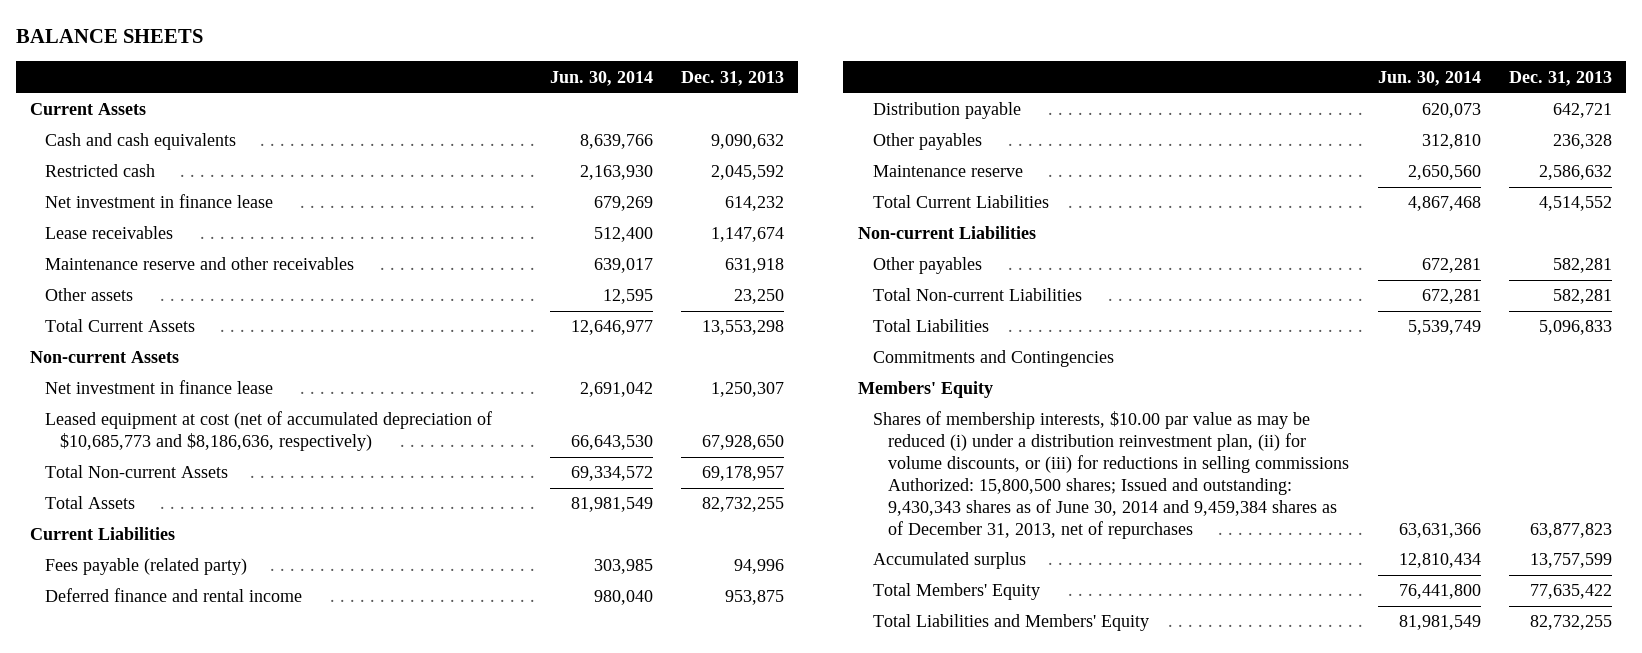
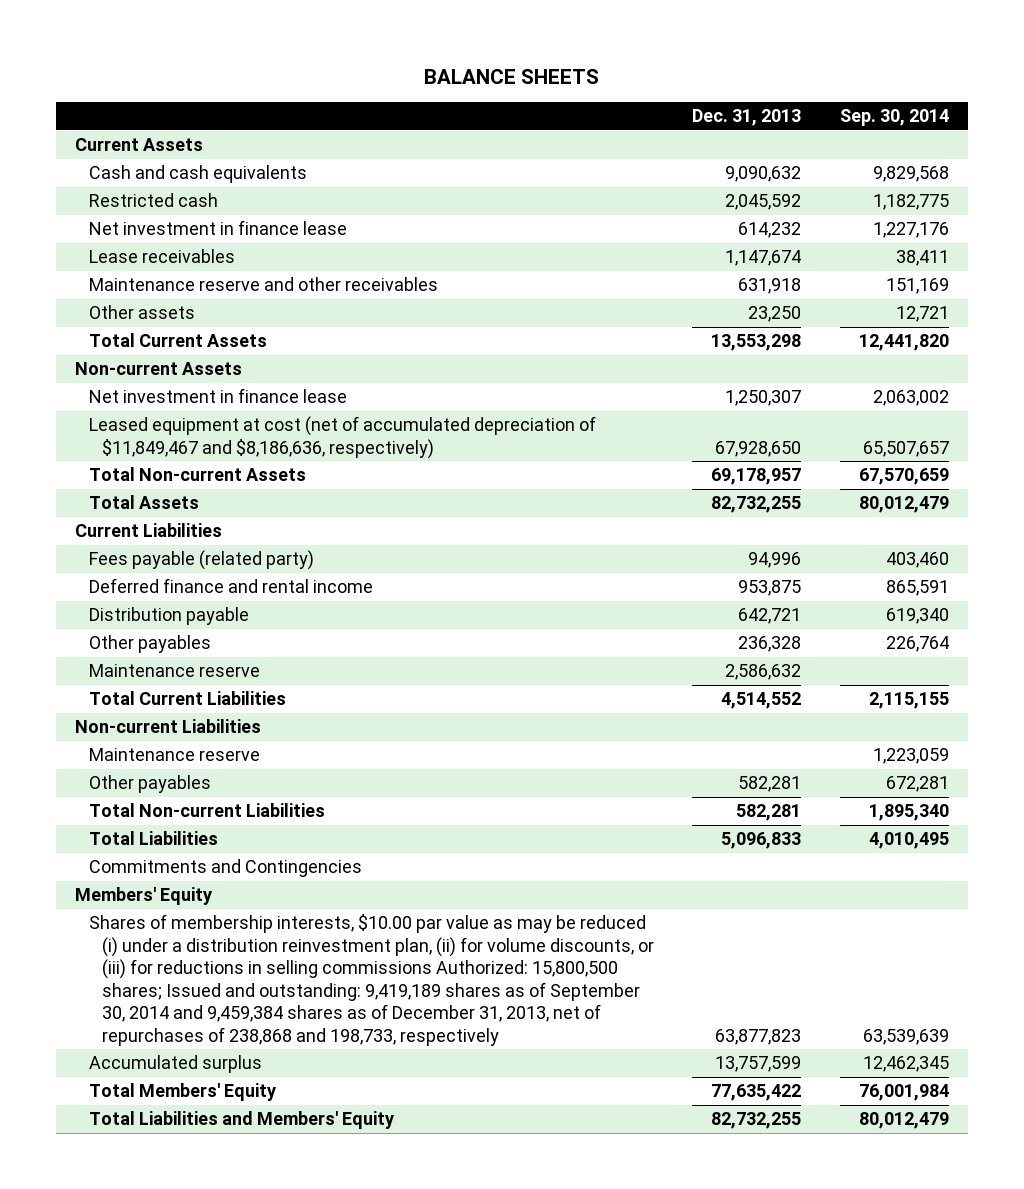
[549,70,653,86] Jun. 30, 2014 -> none
none -> [839,109,949,127] Sep. 30, 2014
[44,411,492,452] Leased equipment at cost (net of accumulated depreciation of $10,685,773 and $8,186,636, respectively) -> [88,416,596,459] Leased equipment at cost (net of accumulated depreciation of $11,849,467 and $8,186,636, respectively)
none -> [88,748,260,762] Maintenance reserve
[872,411,1350,539] Shares of membership interests, $10.00 par value as may be reduced (i) under a distribution reinvestment plan, (ii) for volume discounts, or (iii) for reductions in selling commissions Authorized: 15,800,500 shares; Issued and outstanding: 9,430,343 shares as of June 30, 2014 and 9,459,384 shares as of December 31, 2013, net of repurchases -> [88,914,654,1046] Shares of membership interests, $10.00 par value as may be reduced (i) under a distribution reinvestment plan, (ii) for volume discounts, or (iii) for reductions in selling commissions Authorized: 15,800,500 shares; Issued and outstanding: 9,419,189 shares as of September 30, 2014 and 9,459,384 shares as of December 31, 2013, net of repurchases of 238,868 and 198,733, respectively

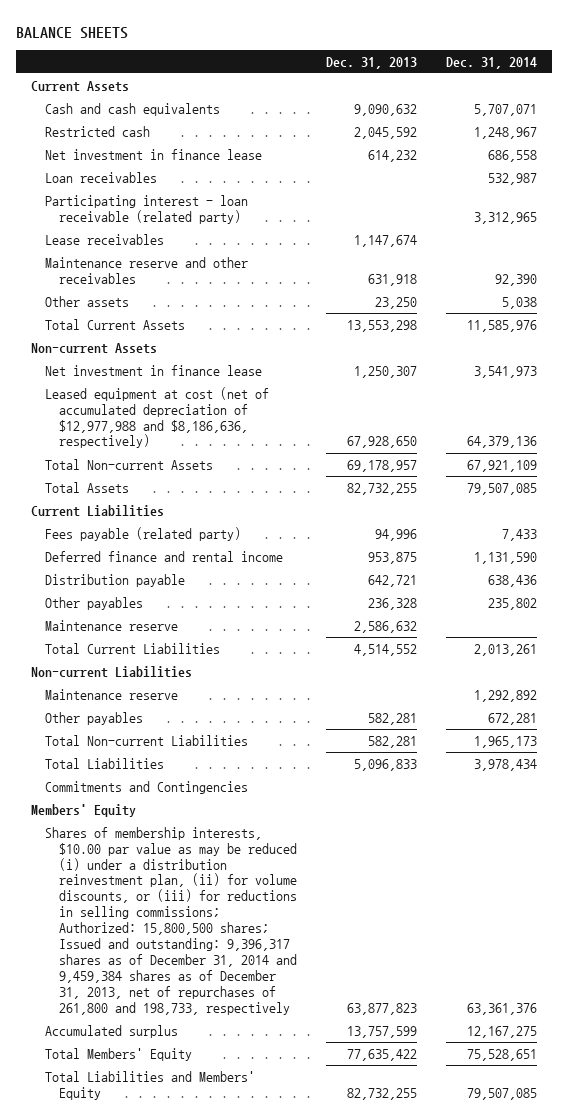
[839,109,949,127] Sep. 30, 2014 -> none
none -> [446,56,538,69] Dec. 31, 2014
none -> [44,171,157,183] Loan receivables
none -> [44,194,248,224] Participating interest - loan receivable (related party)
[88,416,596,459] Leased equipment at cost (net of accumulated depreciation of $11,849,467 and $8,186,636, respectively) -> [44,386,269,449] Leased equipment at cost (net of accumulated depreciation of $12,977,988 and $8,186,636, respectively)
[88,914,654,1046] Shares of membership interests, $10.00 par value as may be reduced (i) under a distribution reinvestment plan, (ii) for volume discounts, or (iii) for reductions in selling commissions Authorized: 15,800,500 shares; Issued and outstanding: 9,419,189 shares as of September 30, 2014 and 9,459,384 shares as of December 31, 2013, net of repurchases of 238,868 and 198,733, respectively -> [44,826,297,1015] Shares of membership interests, $10.00 par value as may be reduced (i) under a distribution reinvestment plan, (ii) for volume discounts, or (iii) for reductions in selling commissions; Authorized: 15,800,500 shares; Issued and outstanding: 9,396,317 shares as of December 31, 2014 and 9,459,384 shares as of December 31, 2013, net of repurchases of 261,800 and 198,733, respectively

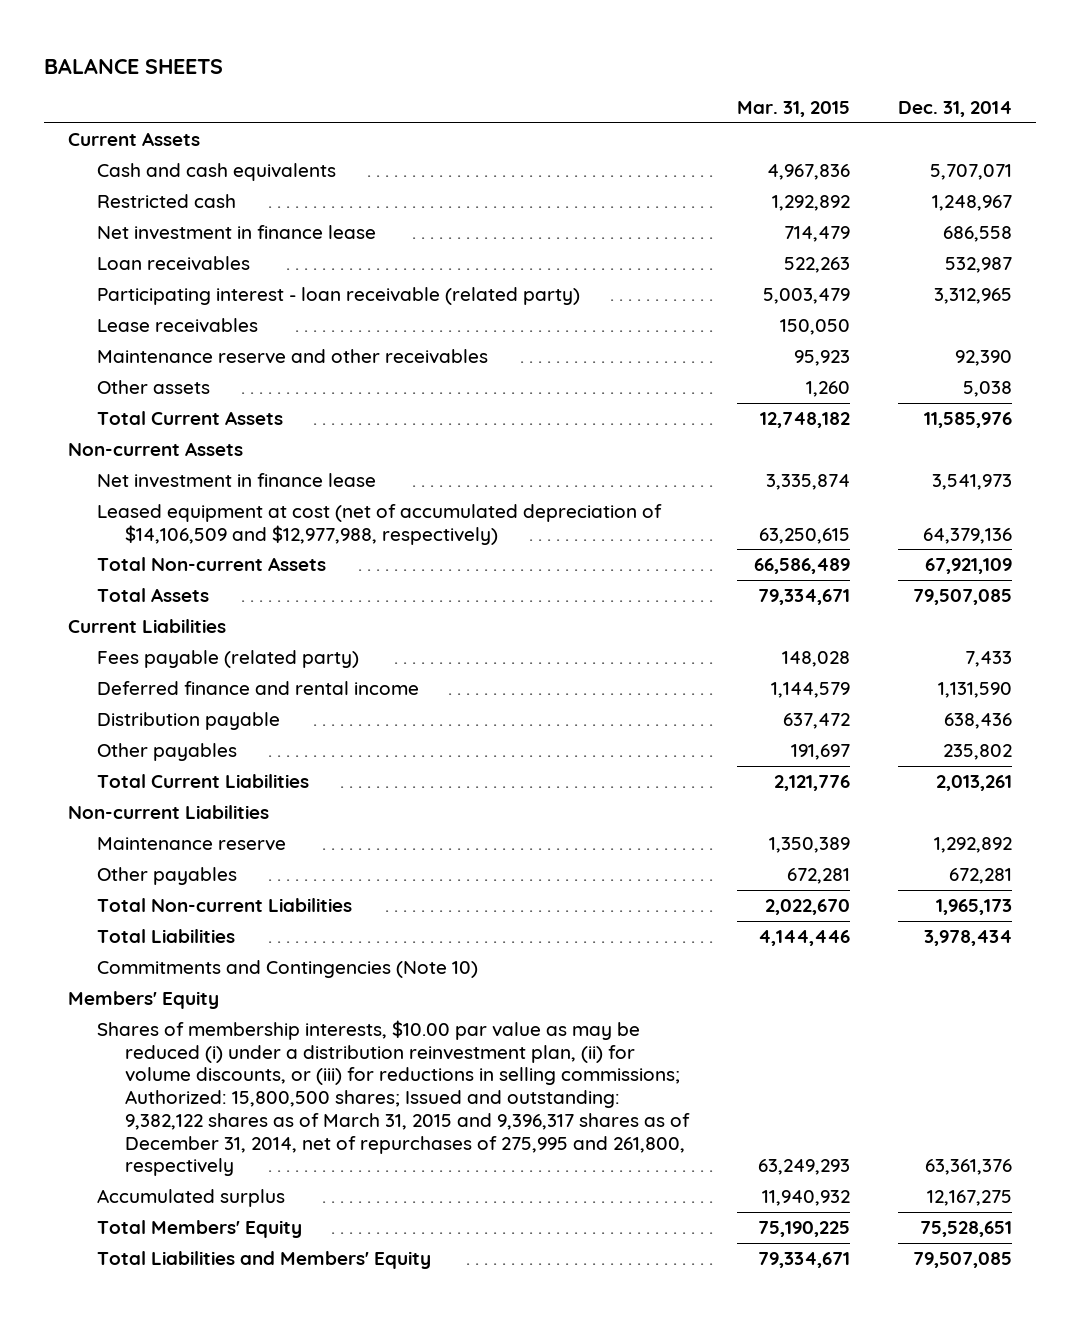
[326,56,418,69] Dec. 31, 2013 -> none
none -> [736,101,850,118] Mar. 31, 2015
[44,386,269,449] Leased equipment at cost (net of accumulated depreciation of $12,977,988 and $8,186,636, respectively) -> [96,503,662,545] Leased equipment at cost (net of accumulated depreciation of $14,106,509 and $12,977,988, respectively)
[44,619,178,631] Maintenance reserve -> none
[44,780,248,794] Commitments and Contingencies -> [96,959,478,978] Commitments and Contingencies (Note 10)
[44,826,297,1015] Shares of membership interests, $10.00 par value as may be reduced (i) under a distribution reinvestment plan, (ii) for volume discounts, or (iii) for reductions in selling commissions; Authorized: 15,800,500 shares; Issued and outstanding: 9,396,317 shares as of December 31, 2014 and 9,459,384 shares as of December 31, 2013, net of repurchases of 261,800 and 198,733, respectively -> [96,1019,690,1177] Shares of membership interests, $10.00 par value as may be reduced (i) under a distribution reinvestment plan, (ii) for volume discounts, or (iii) for reductions in selling commissions; Authorized: 15,800,500 shares; Issued and outstanding: 9,382,122 shares as of March 31, 2015 and 9,396,317 shares as of December 31, 2014, net of repurchases of 275,995 and 261,800, respectively

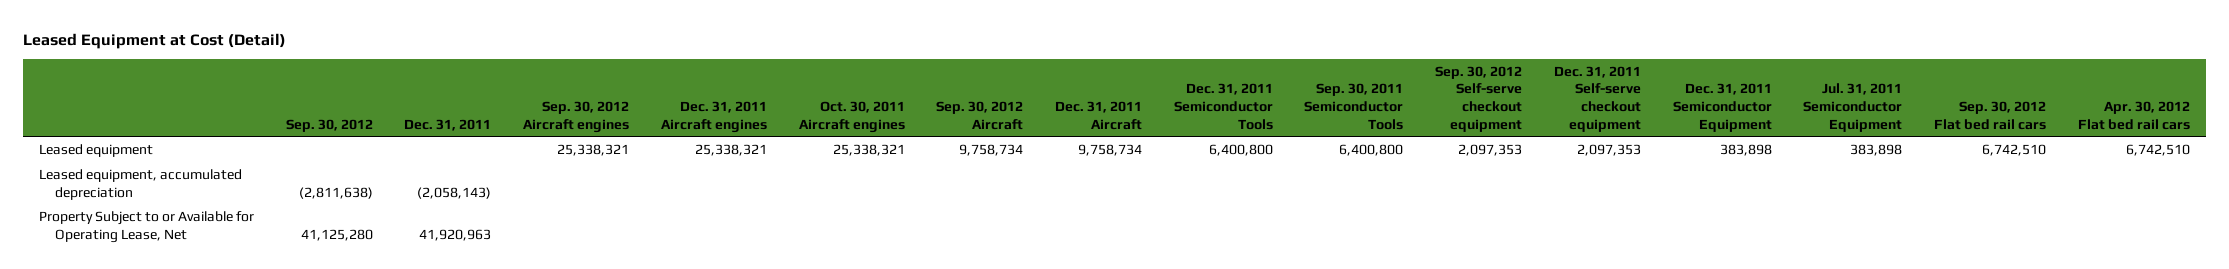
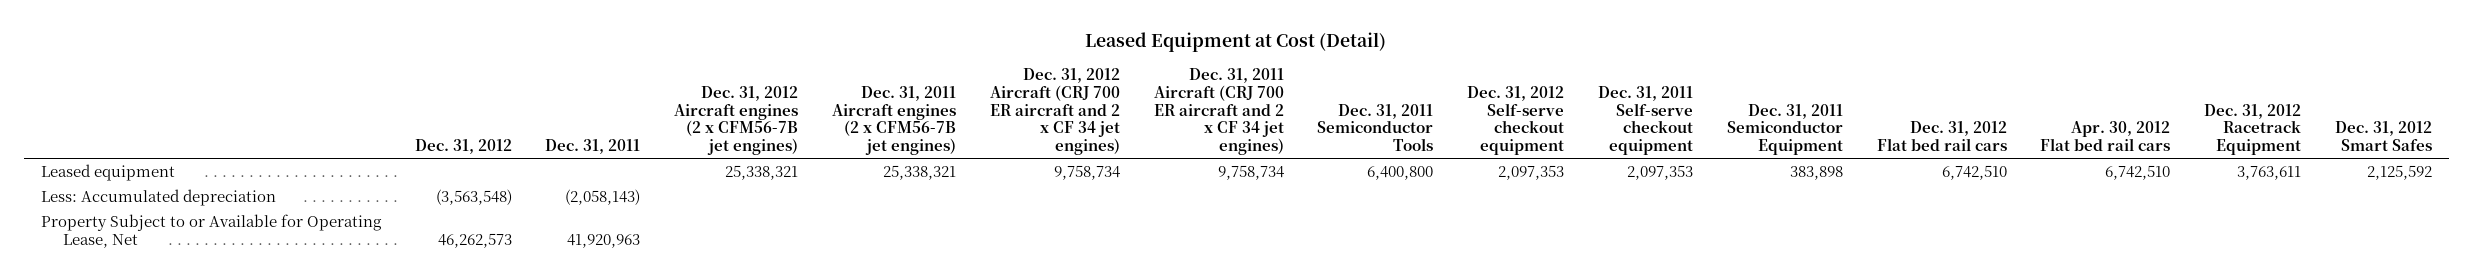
[285,118,373,132] Sep. 30, 2012 -> none
[523,101,630,133] Sep. 30, 2012 Aircraft engines -> none
[660,101,767,133] Dec. 31, 2011 Aircraft engines -> none
[798,101,905,133] Oct. 30, 2011 Aircraft engines -> none
[936,101,1024,130] Sep. 30, 2012 Aircraft -> none
[1054,101,1142,130] Dec. 31, 2011 Aircraft -> none
[1304,83,1404,130] Sep. 30, 2011 Semiconductor Tools -> none
[1435,65,1523,132] Sep. 30, 2012 Self-serve checkout equipment -> none
[1803,83,1903,132] Jul. 31, 2011 Semiconductor Equipment -> none
[1934,101,2047,130] Sep. 30, 2012 Flat bed rail cars -> none
none -> [414,139,512,155] Dec. 31, 2012
none -> [674,85,799,156] Dec. 31, 2012 Aircraft engines (2 x CFM56-7B jet engines)
none -> [832,85,957,156] Dec. 31, 2011 Aircraft engines (2 x CFM56-7B jet engines)
none -> [989,68,1120,156] Dec. 31, 2012 Aircraft (CRJ 700 ER aircraft and 2 x CF 34 jet engines)
none -> [1153,68,1284,156] Dec. 31, 2011 Aircraft (CRJ 700 ER aircraft and 2 x CF 34 jet engines)
none -> [1467,85,1565,156] Dec. 31, 2012 Self-serve checkout equipment
none -> [1876,121,2007,152] Dec. 31, 2012 Flat bed rail cars
none -> [2204,103,2302,156] Dec. 31, 2012 Racetrack Equipment
none -> [2334,121,2432,152] Dec. 31, 2012 Smart Safes
[38,168,242,200] Leased equipment, accumulated depreciation -> [40,188,276,206] Less: Accumulated depreciation

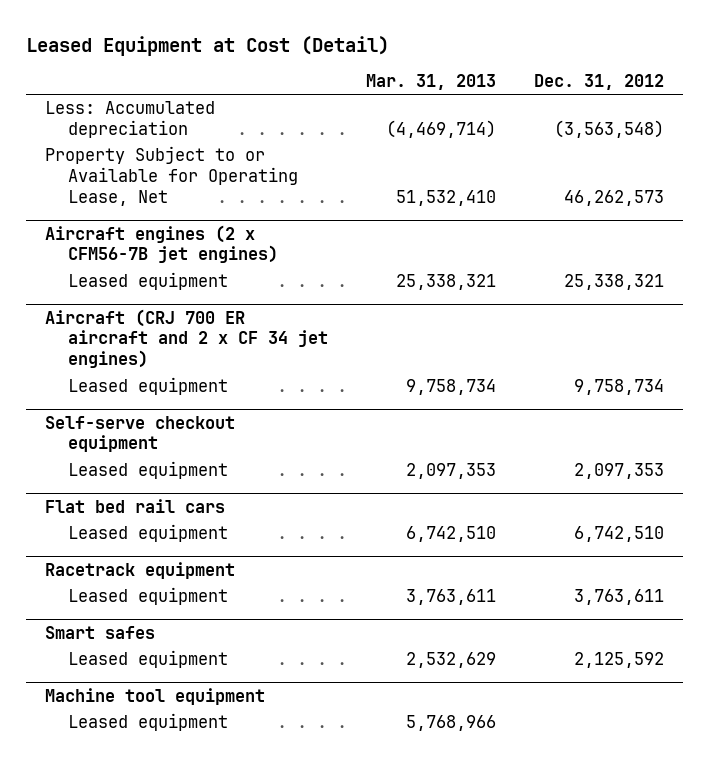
[545,139,641,155] Dec. 31, 2011 -> none
[674,85,799,156] Dec. 31, 2012 Aircraft engines (2 x CFM56-7B jet engines) -> none
[832,85,957,156] Dec. 31, 2011 Aircraft engines (2 x CFM56-7B jet engines) -> none
[989,68,1120,156] Dec. 31, 2012 Aircraft (CRJ 700 ER aircraft and 2 x CF 34 jet engines) -> none
[1153,68,1284,156] Dec. 31, 2011 Aircraft (CRJ 700 ER aircraft and 2 x CF 34 jet engines) -> none
[1317,103,1434,152] Dec. 31, 2011 Semiconductor Tools -> none
[1467,85,1565,156] Dec. 31, 2012 Self-serve checkout equipment -> none
[1597,85,1693,156] Dec. 31, 2011 Self-serve checkout equipment -> none
[1726,103,1843,156] Dec. 31, 2011 Semiconductor Equipment -> none
[1876,121,2007,152] Dec. 31, 2012 Flat bed rail cars -> none
[2040,121,2171,152] Apr. 30, 2012 Flat bed rail cars -> none
[2204,103,2302,156] Dec. 31, 2012 Racetrack Equipment -> none
[2334,121,2432,152] Dec. 31, 2012 Smart Safes -> none
none -> [365,74,496,91] Mar. 31, 2013
[40,163,175,181] Leased equipment -> none
none -> [45,224,278,264] Aircraft engines (2 x CFM56-7B jet engines)
none -> [67,272,228,291] Leased equipment
none -> [45,308,328,369] Aircraft (CRJ 700 ER aircraft and 2 x CF 34 jet engines)
none -> [67,377,228,396] Leased equipment
none -> [45,415,236,453] Self-serve checkout equipment
none -> [67,461,228,480] Leased equipment
none -> [45,498,226,513] Flat bed rail cars
none -> [67,524,228,543] Leased equipment
none -> [45,561,236,579] Racetrack equipment
none -> [67,587,228,606] Leased equipment
none -> [45,625,156,639] Smart safes
none -> [67,650,228,669] Leased equipment
none -> [45,687,266,705] Machine tool equipment
none -> [67,713,228,732] Leased equipment

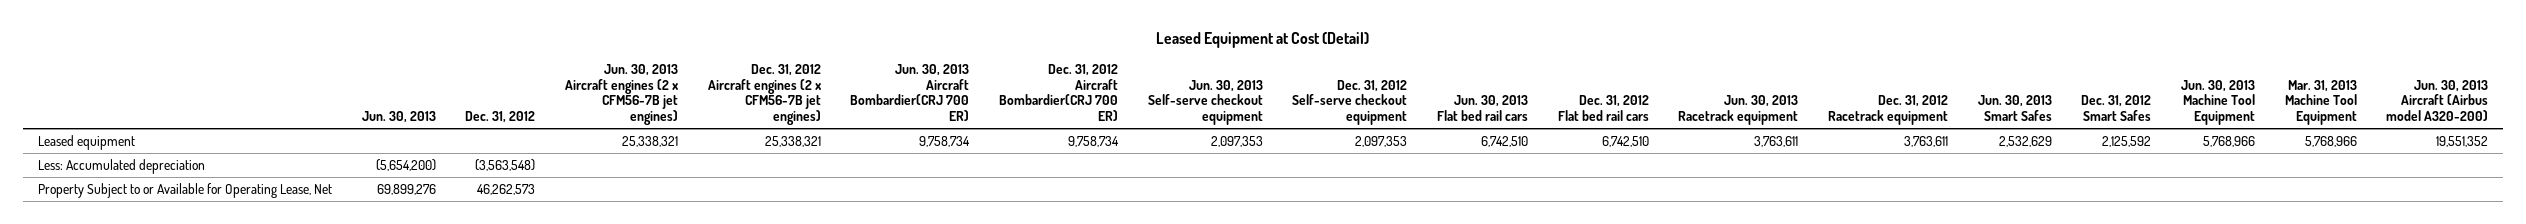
[365,74,496,91] Mar. 31, 2013 -> none
none -> [361,110,436,123] Jun. 30, 2013
none -> [564,64,679,125] Jun. 30, 2013 Aircraft engines (2 x CFM56-7B jet engines)
none -> [707,64,822,125] Dec. 31, 2012 Aircraft engines (2 x CFM56-7B jet engines)
none -> [850,64,970,121] Jun. 30, 2013 Aircraft Bombardier(CRJ 700 ER)
none -> [998,64,1118,121] Dec. 31, 2012 Aircraft Bombardier(CRJ 700 ER)
none -> [1147,79,1263,125] Jun. 30, 2013 Self-serve checkout equipment
none -> [1292,79,1408,125] Dec. 31, 2012 Self-serve checkout equipment
none -> [1436,95,1528,121] Jun. 30, 2013 Flat bed rail cars
none -> [1557,95,1649,121] Dec. 31, 2012 Flat bed rail cars
none -> [1678,95,1799,125] Jun. 30, 2013 Racetrack equipment
none -> [1827,95,1948,125] Dec. 31, 2012 Racetrack equipment
none -> [1977,95,2052,121] Jun. 30, 2013 Smart Safes
none -> [2081,95,2152,121] Dec. 31, 2012 Smart Safes
none -> [2180,79,2255,125] Jun. 30, 2013 Machine Tool Equipment
none -> [2284,79,2357,125] Mar. 31, 2013 Machine Tool Equipment
none -> [2386,79,2489,121] Jun. 30, 2013 Aircraft (Airbus model A320-200)
none -> [37,135,135,151] Leased equipment
[45,224,278,264] Aircraft engines (2 x CFM56-7B jet engines) -> none
[67,272,228,291] Leased equipment -> none
[45,308,328,369] Aircraft (CRJ 700 ER aircraft and 2 x CF 34 jet engines) -> none
[67,377,228,396] Leased equipment -> none
[45,415,236,453] Self-serve checkout equipment -> none
[67,461,228,480] Leased equipment -> none
[45,498,226,513] Flat bed rail cars -> none
[67,524,228,543] Leased equipment -> none
[45,561,236,579] Racetrack equipment -> none
[67,587,228,606] Leased equipment -> none
[45,625,156,639] Smart safes -> none
[67,650,228,669] Leased equipment -> none
[45,687,266,705] Machine tool equipment -> none
[67,713,228,732] Leased equipment -> none

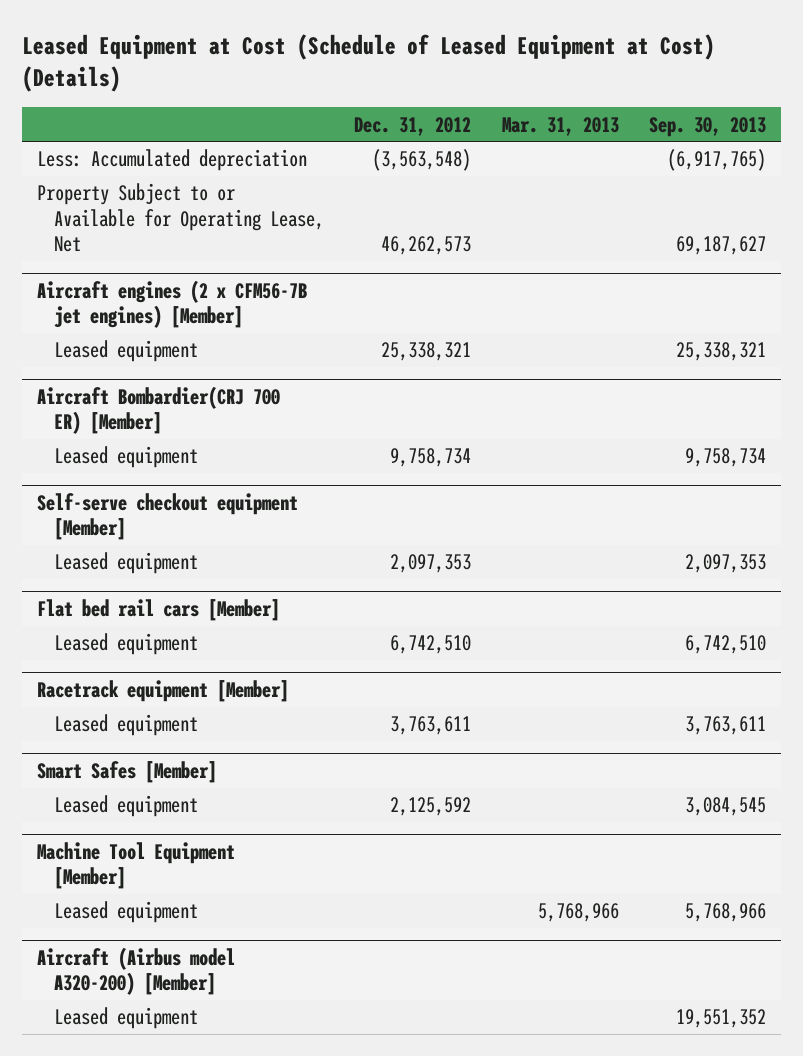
[1156,31,1370,48] Leased Equipment at Cost (Detail) -> [21,34,715,93] Leased Equipment at Cost (Schedule of Leased Equipment at Cost) (Details)
[361,110,436,123] Jun. 30, 2013 -> none
[564,64,679,125] Jun. 30, 2013 Aircraft engines (2 x CFM56-7B jet engines) -> none
[707,64,822,125] Dec. 31, 2012 Aircraft engines (2 x CFM56-7B jet engines) -> none
[850,64,970,121] Jun. 30, 2013 Aircraft Bombardier(CRJ 700 ER) -> none
[998,64,1118,121] Dec. 31, 2012 Aircraft Bombardier(CRJ 700 ER) -> none
[1147,79,1263,125] Jun. 30, 2013 Self-serve checkout equipment -> none
[1292,79,1408,125] Dec. 31, 2012 Self-serve checkout equipment -> none
[1436,95,1528,121] Jun. 30, 2013 Flat bed rail cars -> none
[1557,95,1649,121] Dec. 31, 2012 Flat bed rail cars -> none
[1678,95,1799,125] Jun. 30, 2013 Racetrack equipment -> none
[1827,95,1948,125] Dec. 31, 2012 Racetrack equipment -> none
[1977,95,2052,121] Jun. 30, 2013 Smart Safes -> none
[2081,95,2152,121] Dec. 31, 2012 Smart Safes -> none
[2180,79,2255,125] Jun. 30, 2013 Machine Tool Equipment -> none
[2284,79,2357,125] Mar. 31, 2013 Machine Tool Equipment -> none
[2386,79,2489,121] Jun. 30, 2013 Aircraft (Airbus model A320-200) -> none
none -> [501,116,619,136] Mar. 31, 2013
none -> [648,116,766,137] Sep. 30, 2013
[37,135,135,151] Leased equipment -> none
none -> [36,279,307,329] Aircraft engines (2 x CFM56-7B jet engines) [Member]
none -> [54,340,199,363] Leased equipment
none -> [36,385,280,435] Aircraft Bombardier(CRJ 700 ER) [Member]
none -> [54,446,199,469] Leased equipment
none -> [36,492,298,541] Self-serve checkout equipment [Member]
none -> [54,552,199,575] Leased equipment
none -> [36,598,280,621] Flat bed rail cars [Member]
none -> [54,633,199,656] Leased equipment
none -> [36,679,289,702] Racetrack equipment [Member]
none -> [54,714,199,737] Leased equipment
none -> [36,760,217,783] Smart Safes [Member]
none -> [54,795,199,818] Leased equipment
none -> [36,841,235,890] Machine Tool Equipment [Member]
none -> [54,901,199,924] Leased equipment
none -> [36,946,235,996] Aircraft (Airbus model A320-200) [Member]
none -> [54,1007,199,1030] Leased equipment

